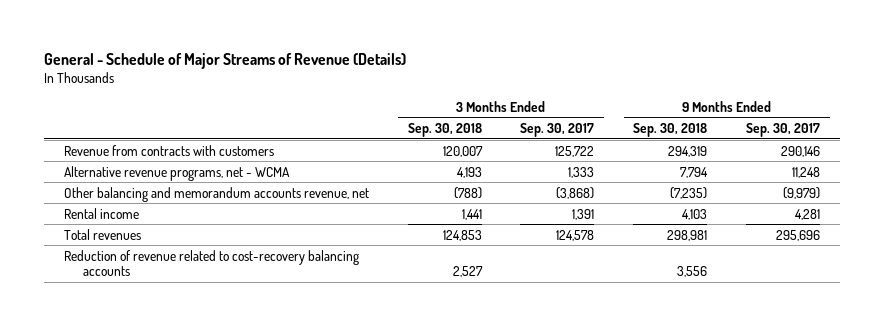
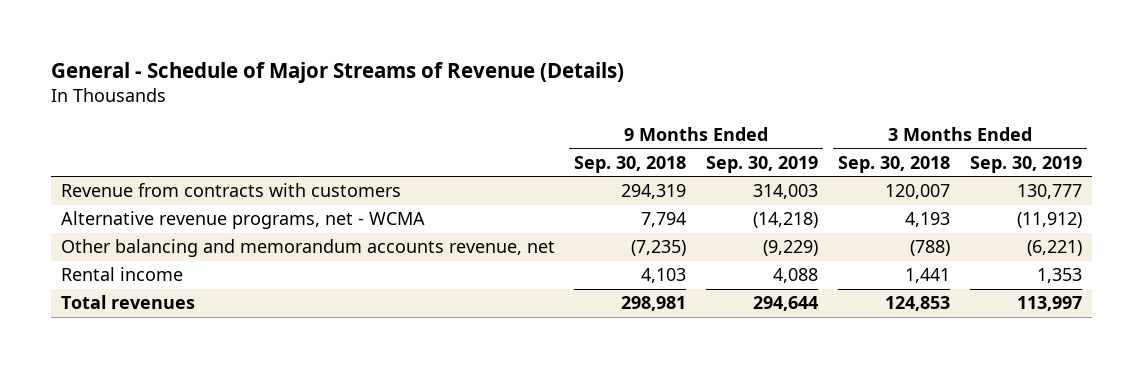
[520,123,595,138] Sep. 30, 2017 -> none
[746,123,821,138] Sep. 30, 2017 -> none
none -> [706,155,819,173] Sep. 30, 2019
none -> [969,155,1082,173] Sep. 30, 2019
[63,249,359,276] Reduction of revenue related to cost-recovery balancing accounts -> none

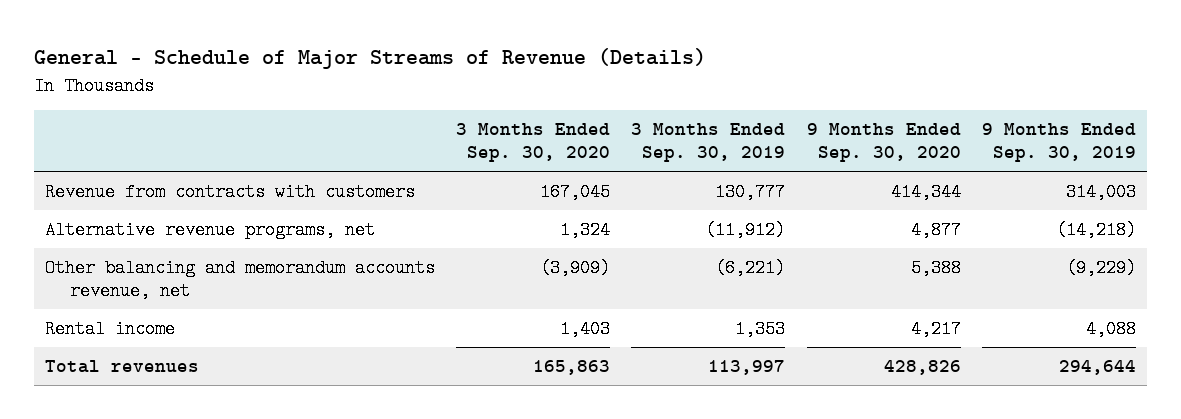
[574,155,687,173] Sep. 30, 2018 -> none
[837,155,950,173] Sep. 30, 2018 -> none
none -> [456,123,611,163] 3 Months Ended Sep. 30, 2020
none -> [806,123,961,163] 9 Months Ended Sep. 30, 2020
[60,211,425,230] Alternative revenue programs, net - WCMA -> [44,221,375,240] Alternative revenue programs, net

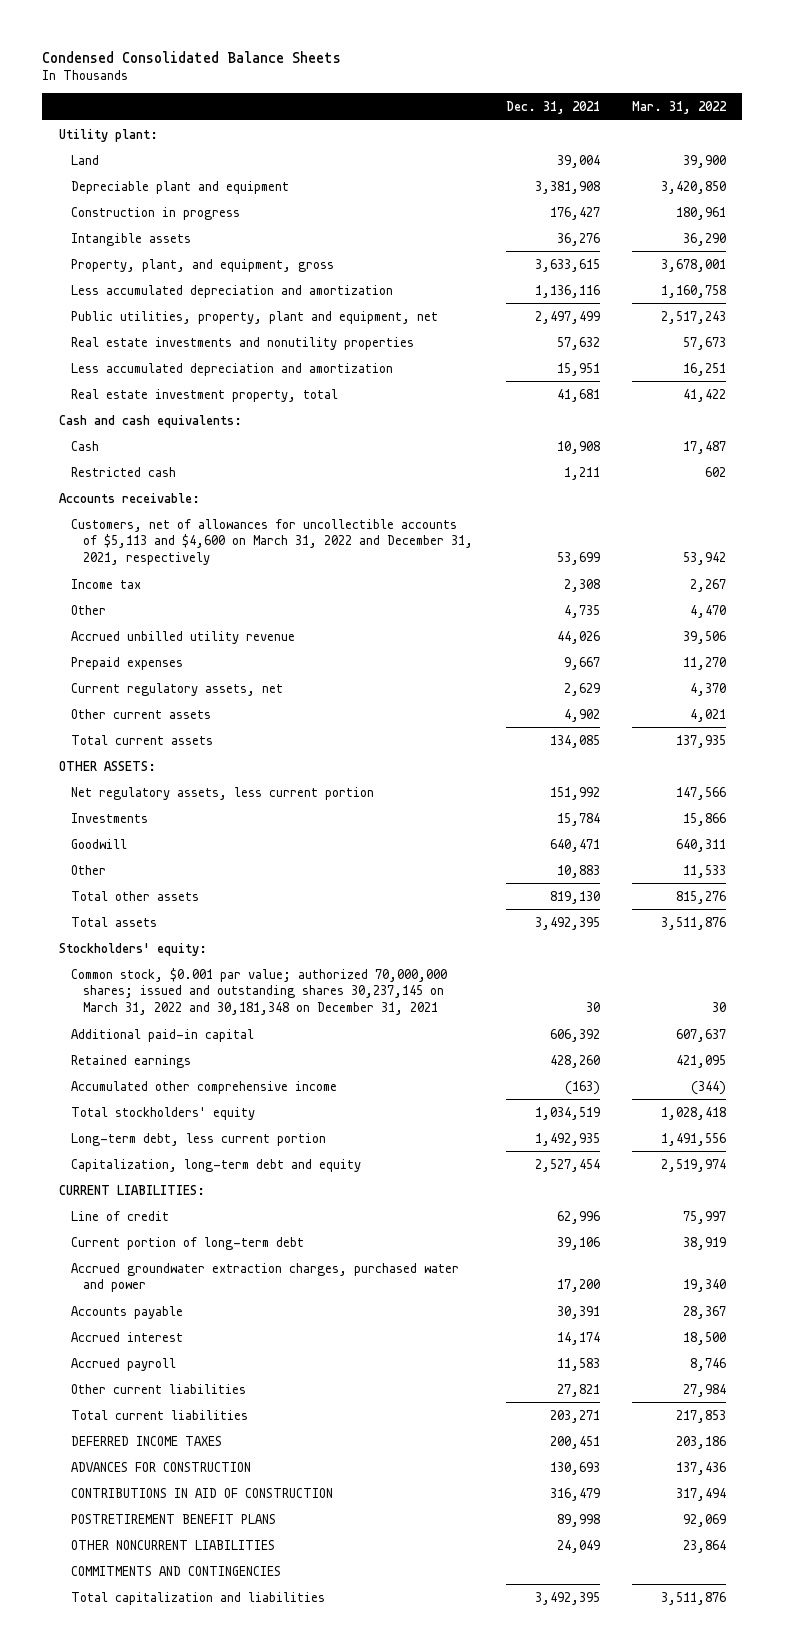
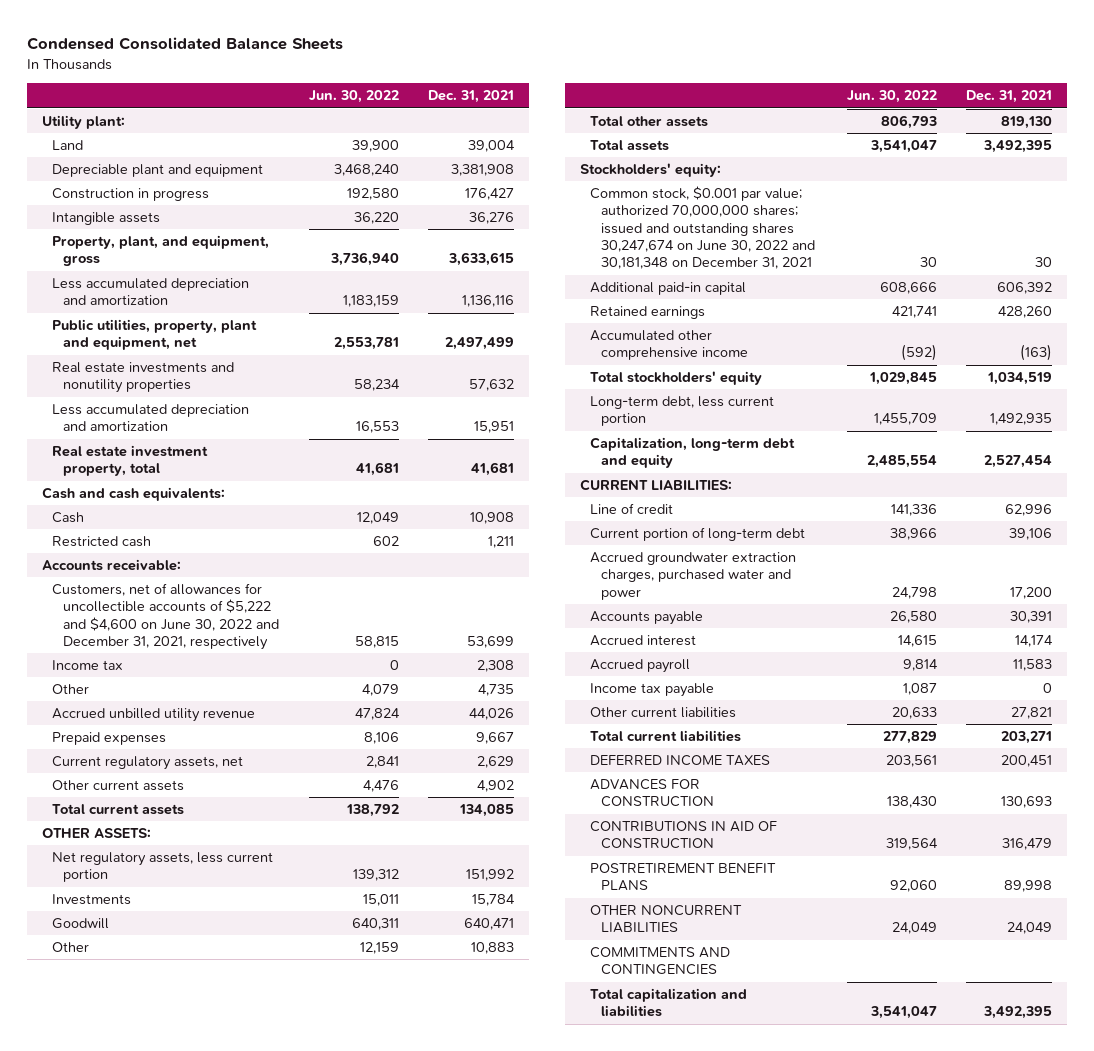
[632,101,728,115] Mar. 31, 2022 -> none
none -> [308,90,399,104] Jun. 30, 2022
[70,518,474,566] Customers, net of allowances for uncollectible accounts of $5,113 and $4,600 on March 31, 2022 and December 31, 2021, respectively -> [52,583,280,651] Customers, net of allowances for uncollectible accounts of $5,222 and $4,600 on June 30, 2022 and December 31, 2021, respectively
[70,967,447,1016] Common stock, $0.001 par value; authorized 70,000,000 shares; issued and outstanding shares 30,237,145 on March 31, 2022 and 30,181,348 on December 31, 2021 -> [590,186,816,270] Common stock, $0.001 par value; authorized 70,000,000 shares; issued and outstanding shares 30,247,674 on June 30, 2022 and 30,181,348 on December 31, 2021
none -> [590,683,715,698] Income tax payable

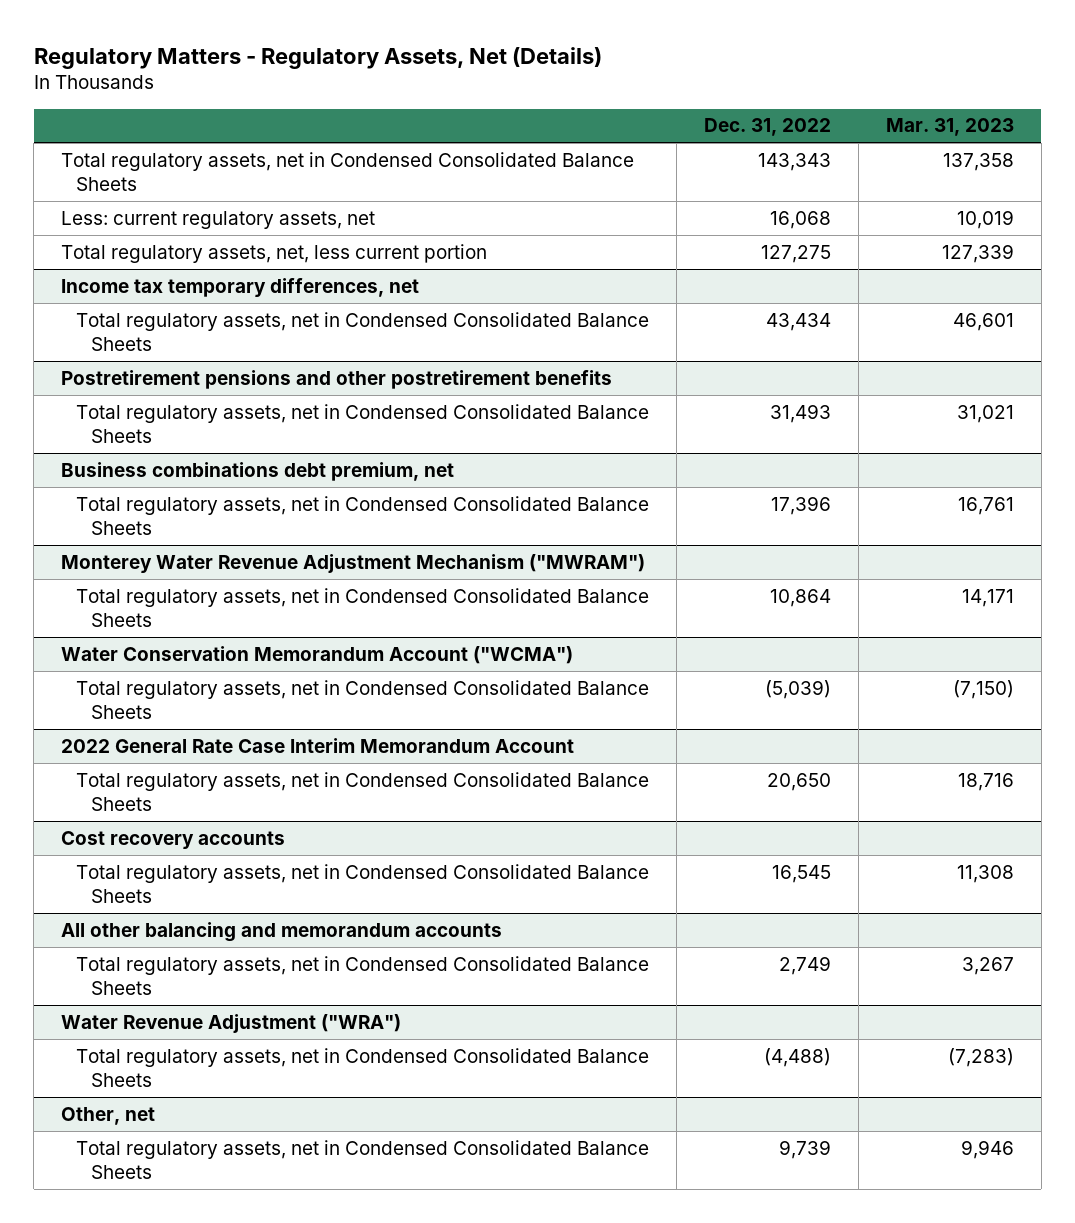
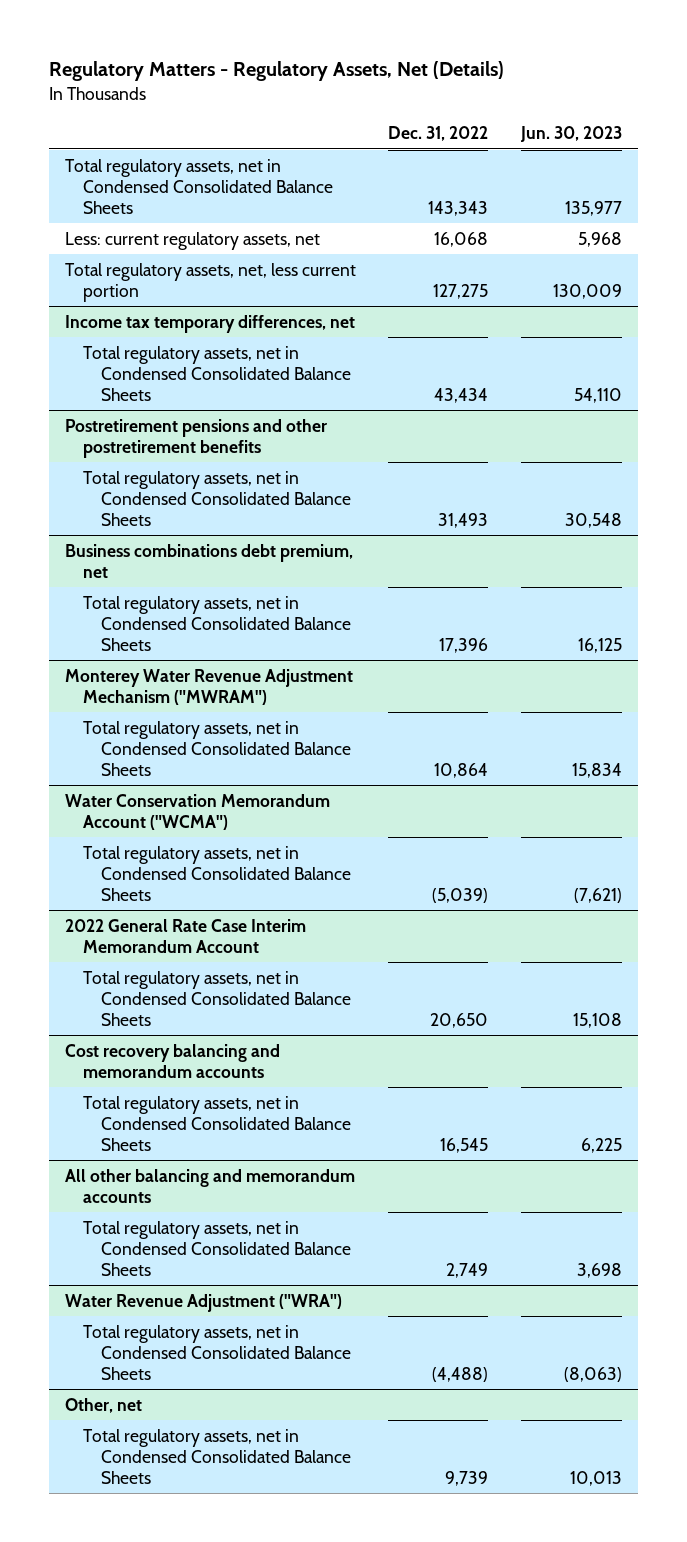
[886,118,1015,137] Mar. 31, 2023 -> none
none -> [519,126,622,143] Jun. 30, 2023
[61,830,286,849] Cost recovery accounts -> [65,1043,281,1078] Cost recovery balancing and memorandum accounts

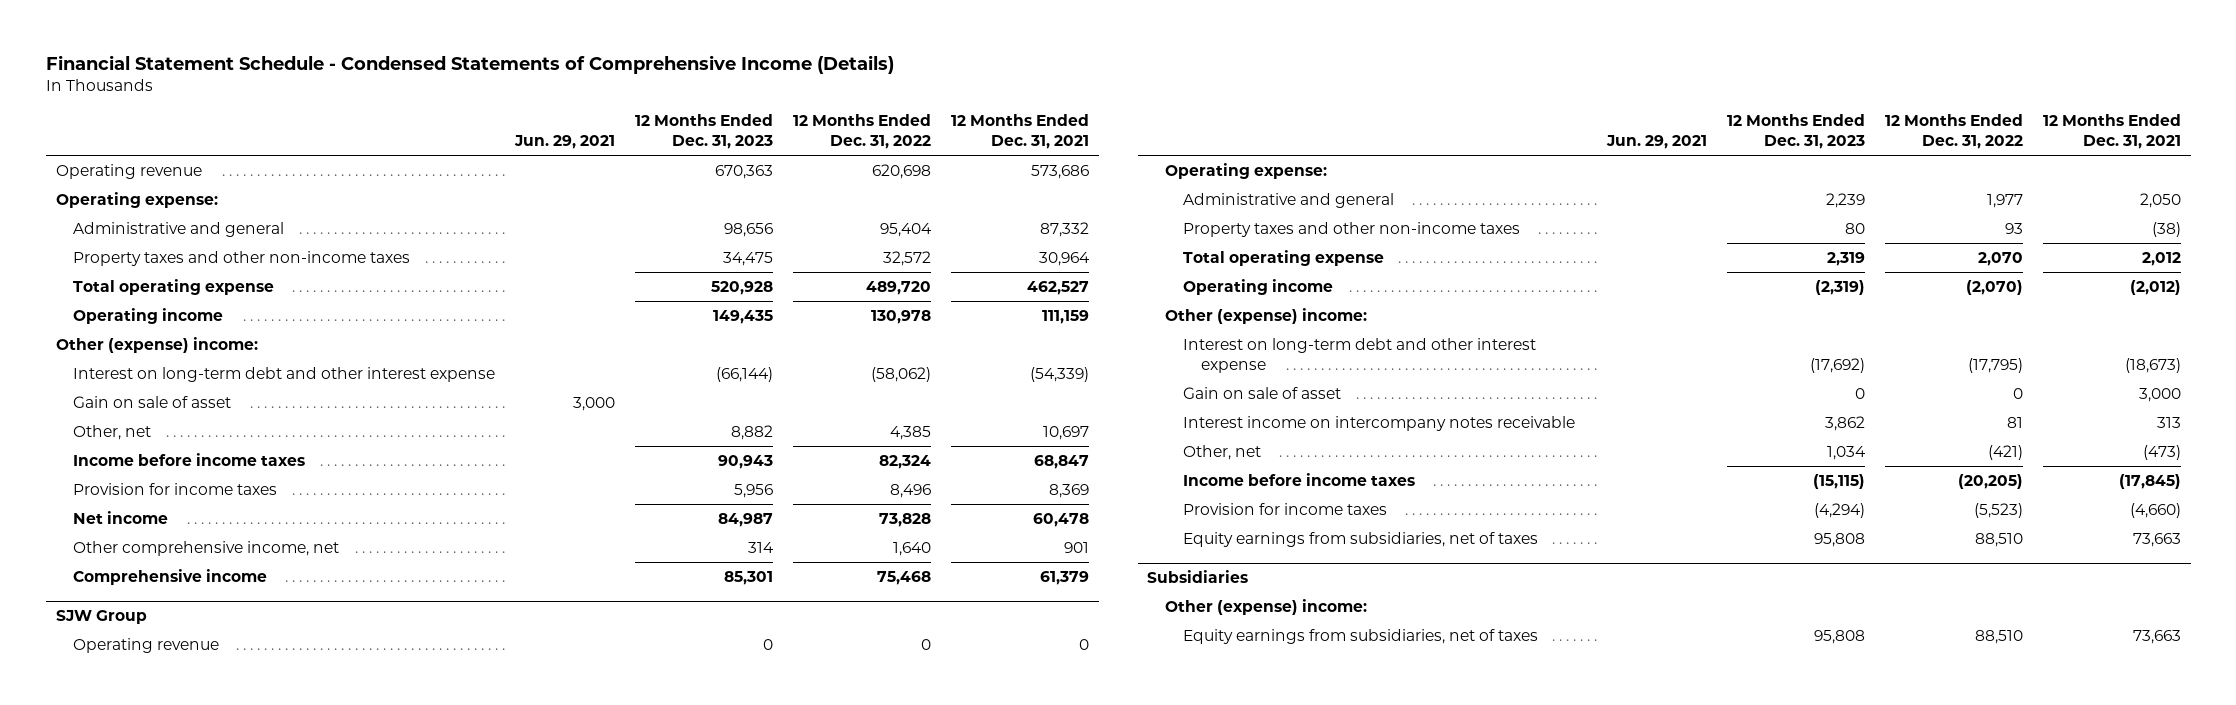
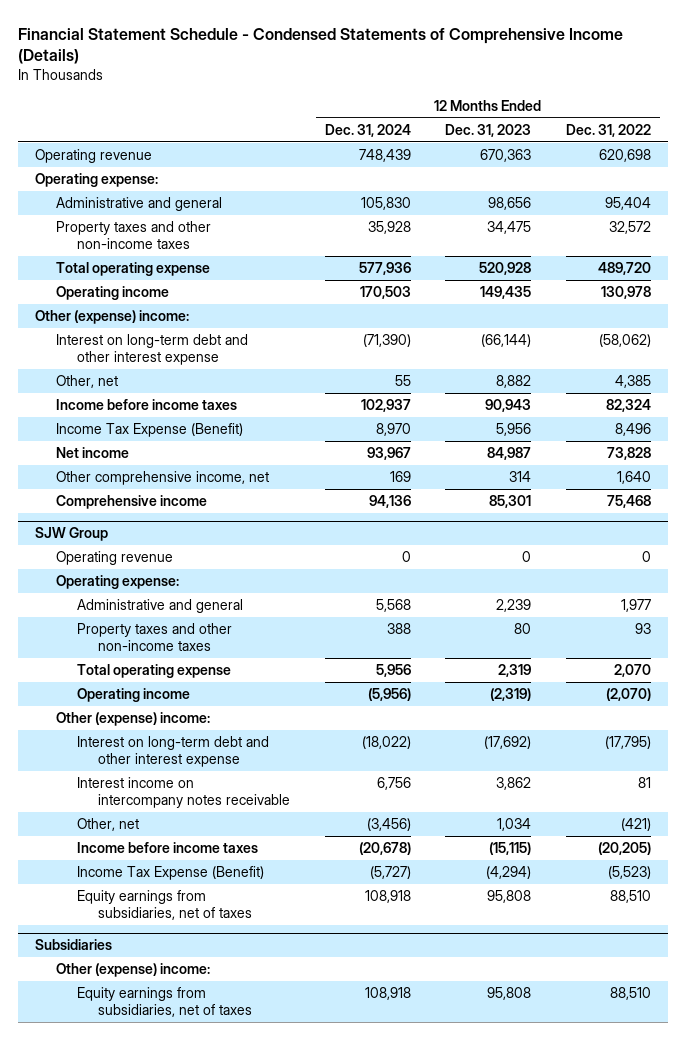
[514,135,616,150] Jun. 29, 2021 -> none
[950,114,1089,150] 12 Months Ended Dec. 31, 2021 -> none
none -> [324,123,411,137] Dec. 31, 2024
[73,395,232,408] Gain on sale of asset -> none
[73,482,278,495] Provision for income taxes -> [56,422,244,437] Income Tax Expense (Benefit)
[1183,386,1342,399] Gain on sale of asset -> none
[1183,502,1388,515] Provision for income taxes -> [77,865,265,880] Income Tax Expense (Benefit)

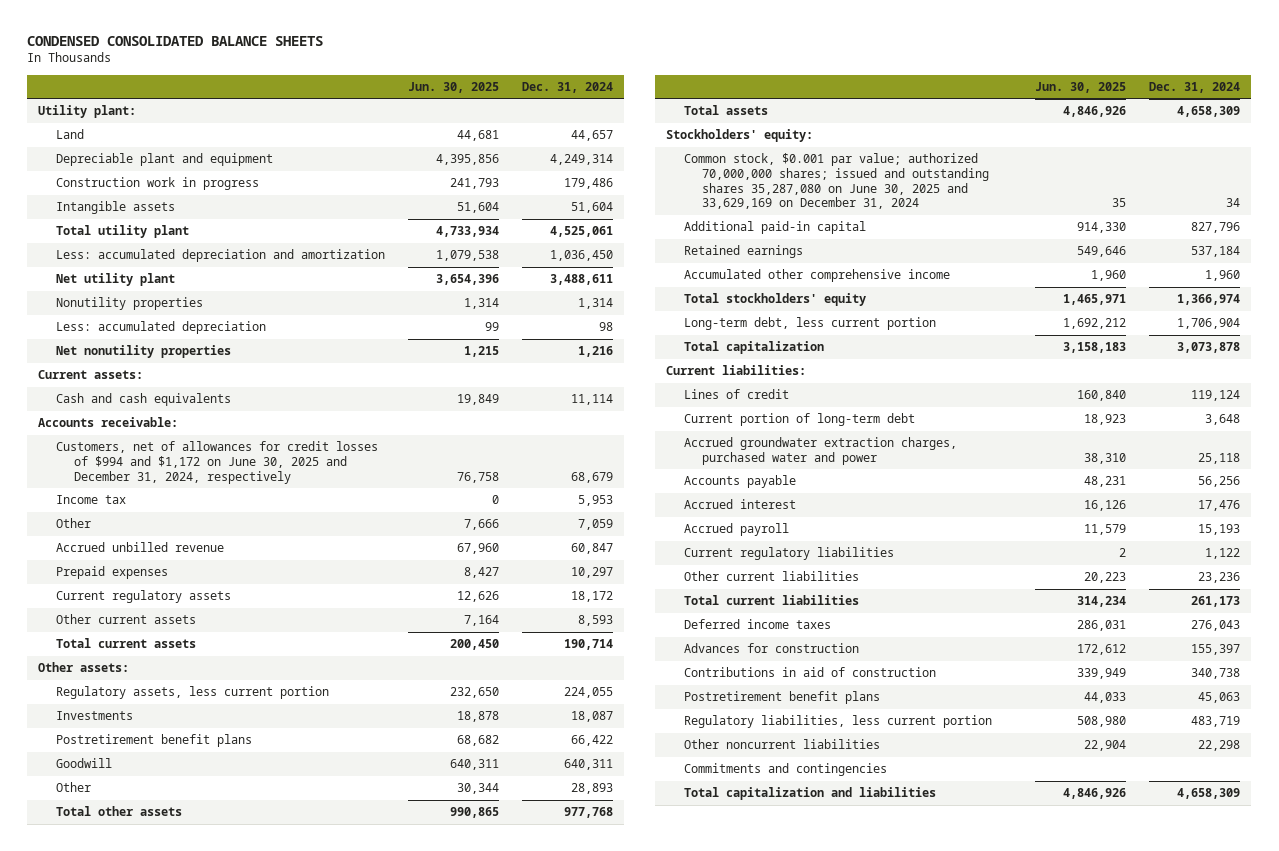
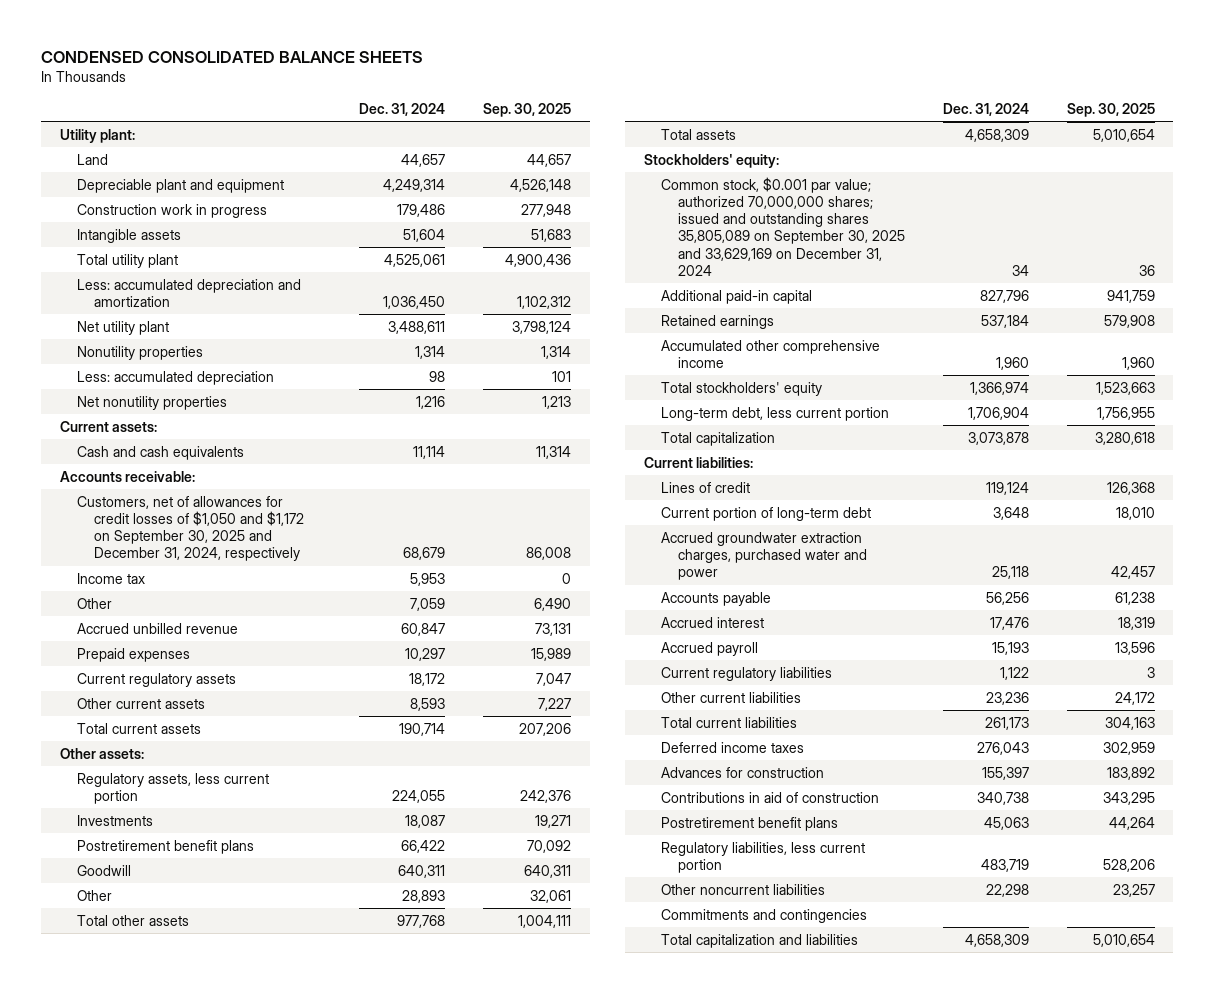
[408,81,500,93] Jun. 30, 2025 -> none
none -> [482,102,571,117] Sep. 30, 2025
[56,441,379,484] Customers, net of allowances for credit losses of $994 and $1,172 on June 30, 2025 and December 31, 2024, respectively -> [76,495,304,562] Customers, net of allowances for credit losses of $1,050 and $1,172 on September 30, 2025 and December 31, 2024, respectively
[683,153,989,210] Common stock, $0.001 par value; authorized 70,000,000 shares; issued and outstanding shares 35,287,080 on June 30, 2025 and 33,629,169 on December 31, 2024 -> [660,176,905,276] Common stock, $0.001 par value; authorized 70,000,000 shares; issued and outstanding shares 35,805,089 on September 30, 2025 and 33,629,169 on December 31, 2024

